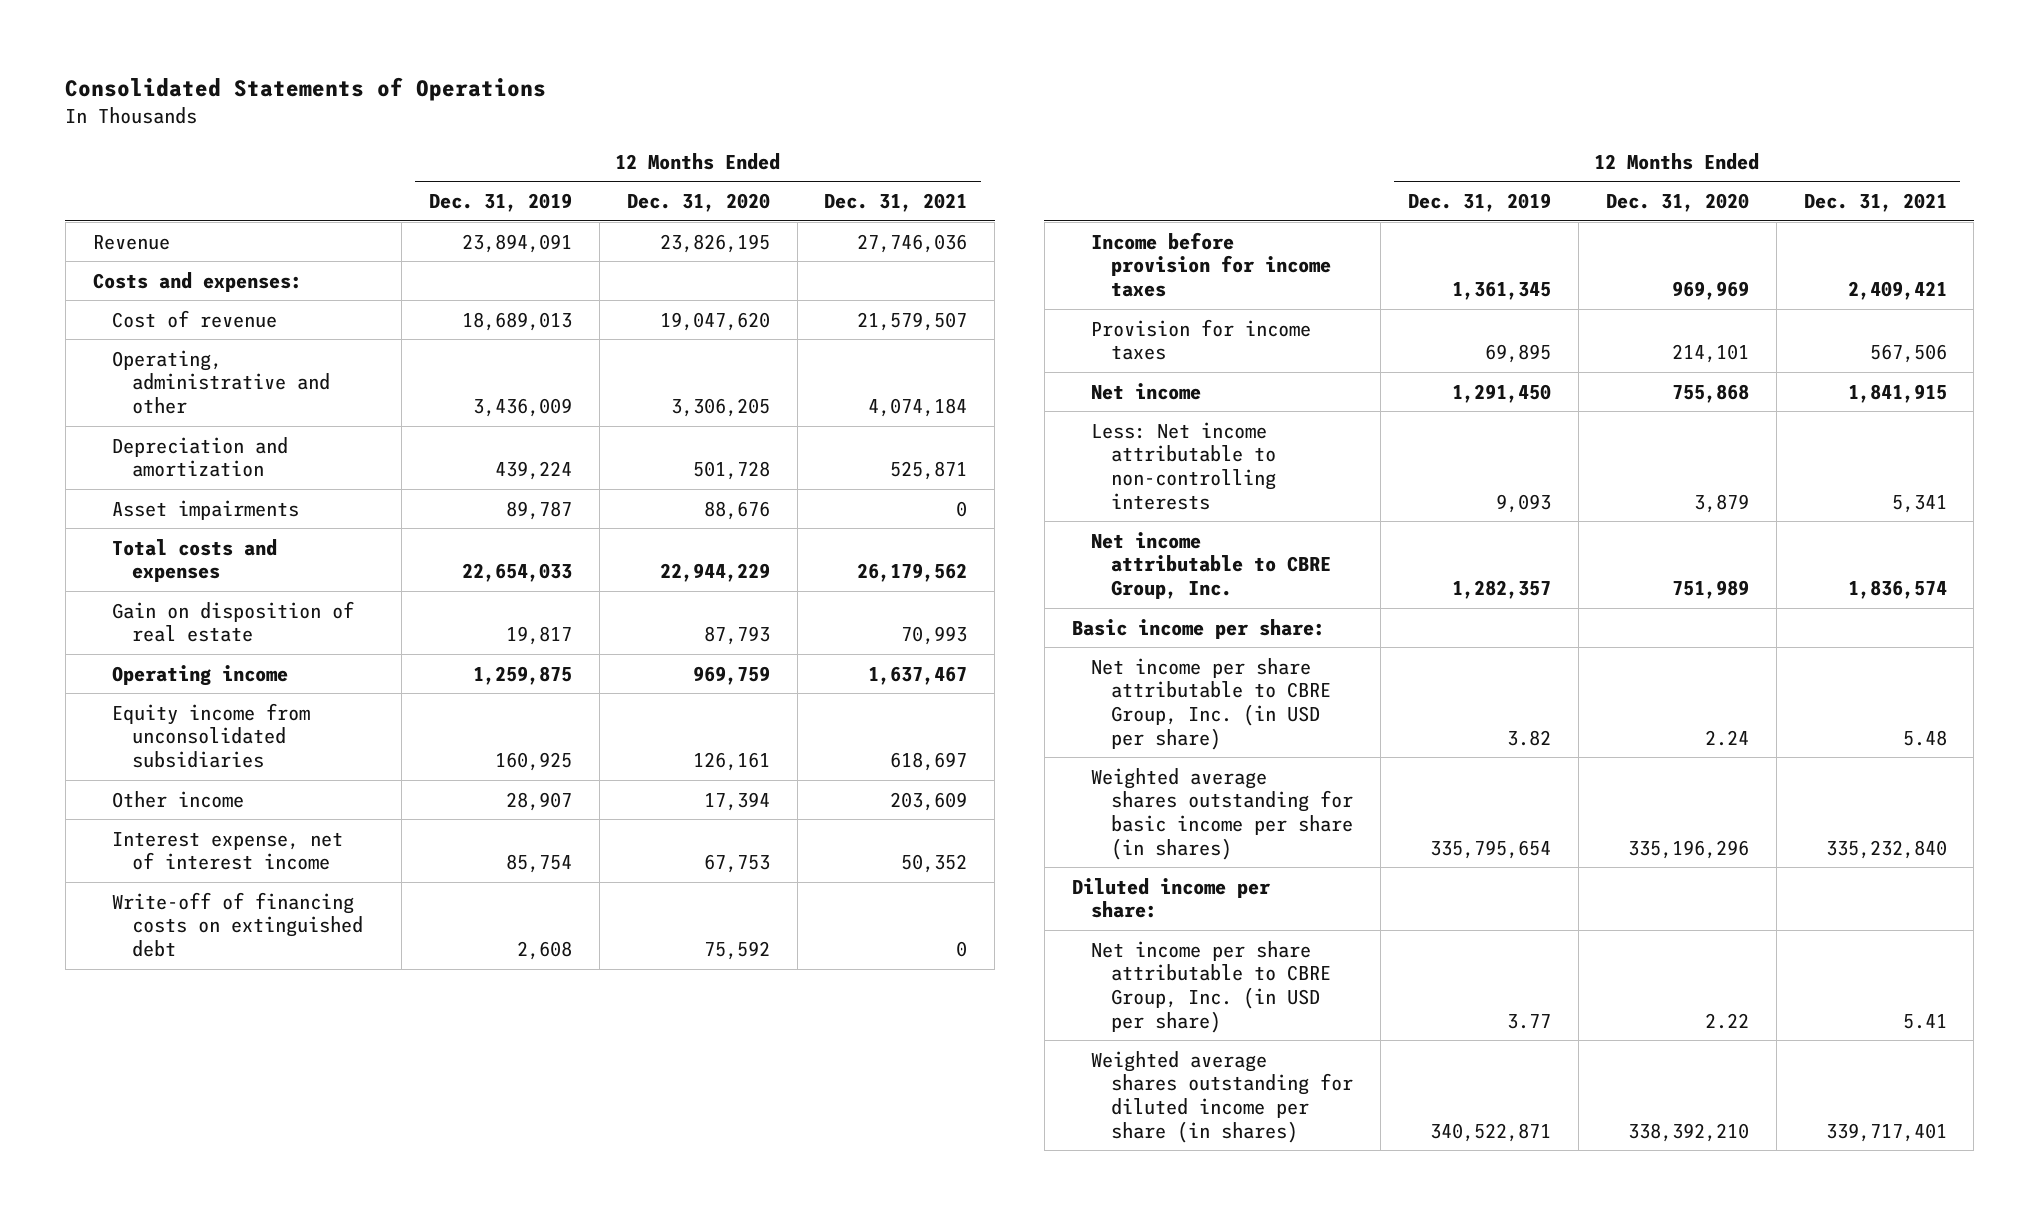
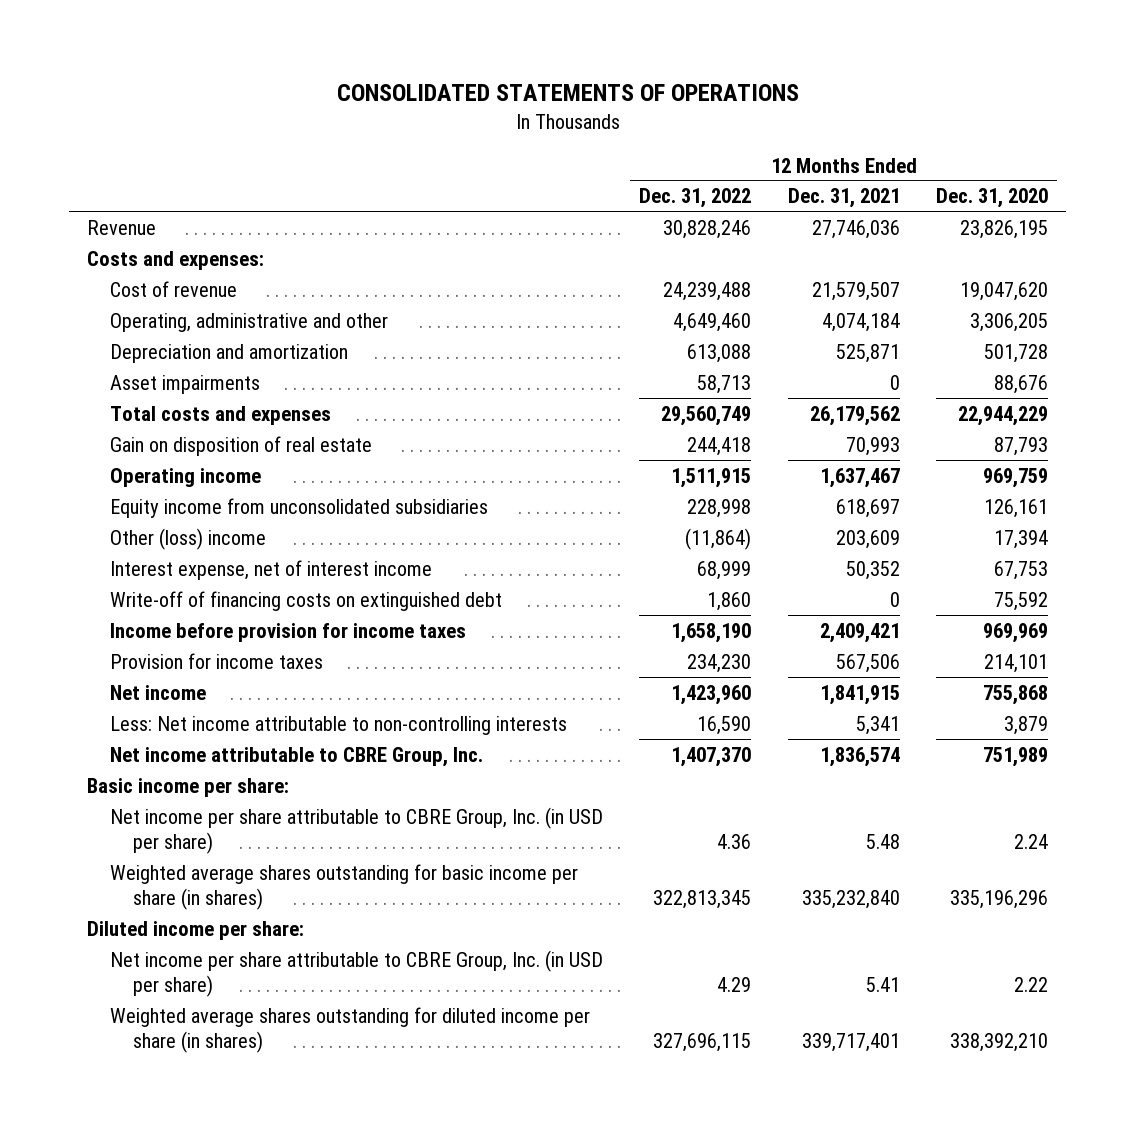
[65,76,547,101] Consolidated Statements of Operations -> [336,84,799,102] CONSOLIDATED STATEMENTS OF OPERATIONS
[428,193,572,213] Dec. 31, 2019 -> none
none -> [639,188,752,209] Dec. 31, 2022
[112,790,245,808] Other income -> [110,527,267,550] Other (loss) income

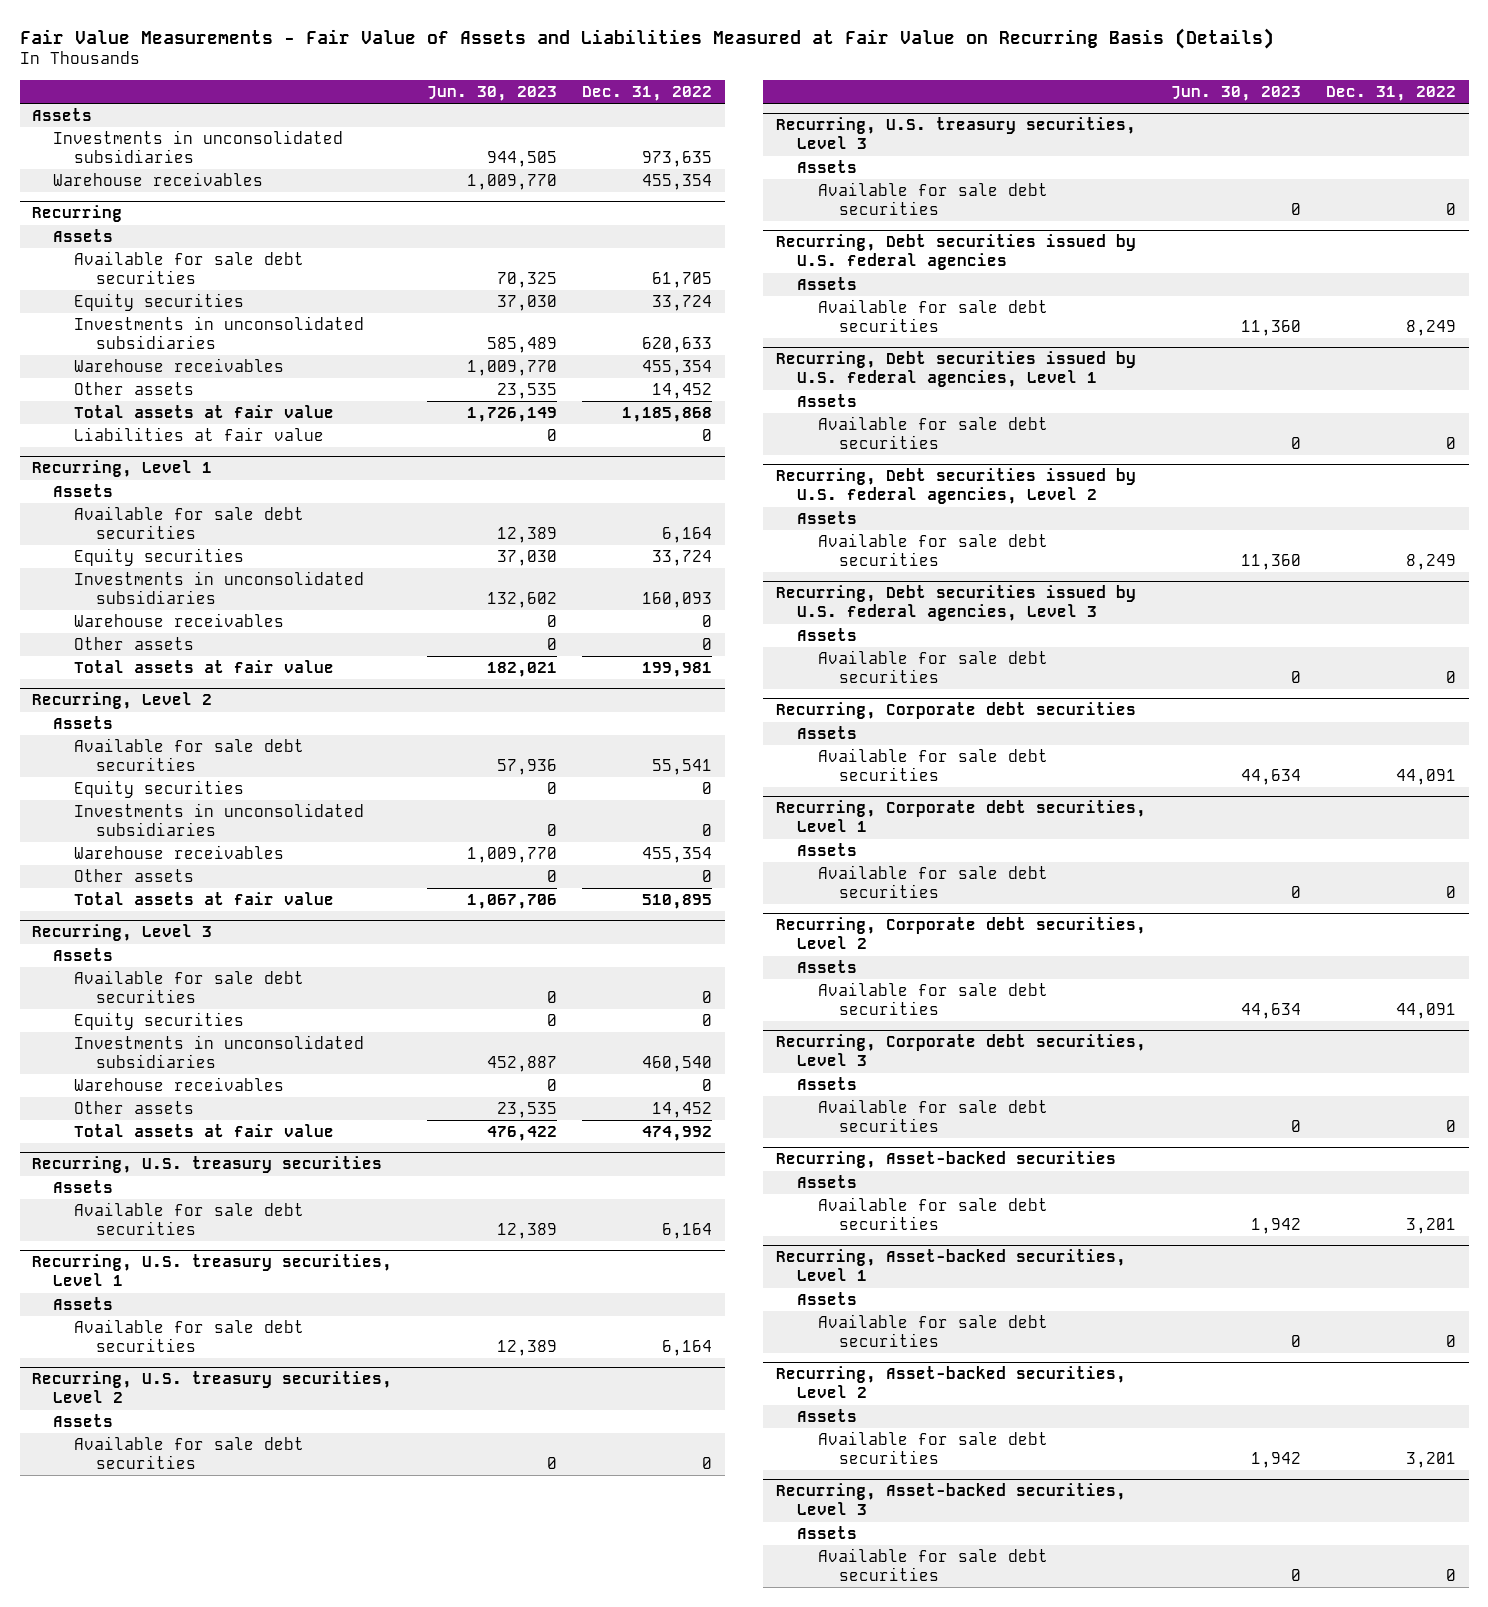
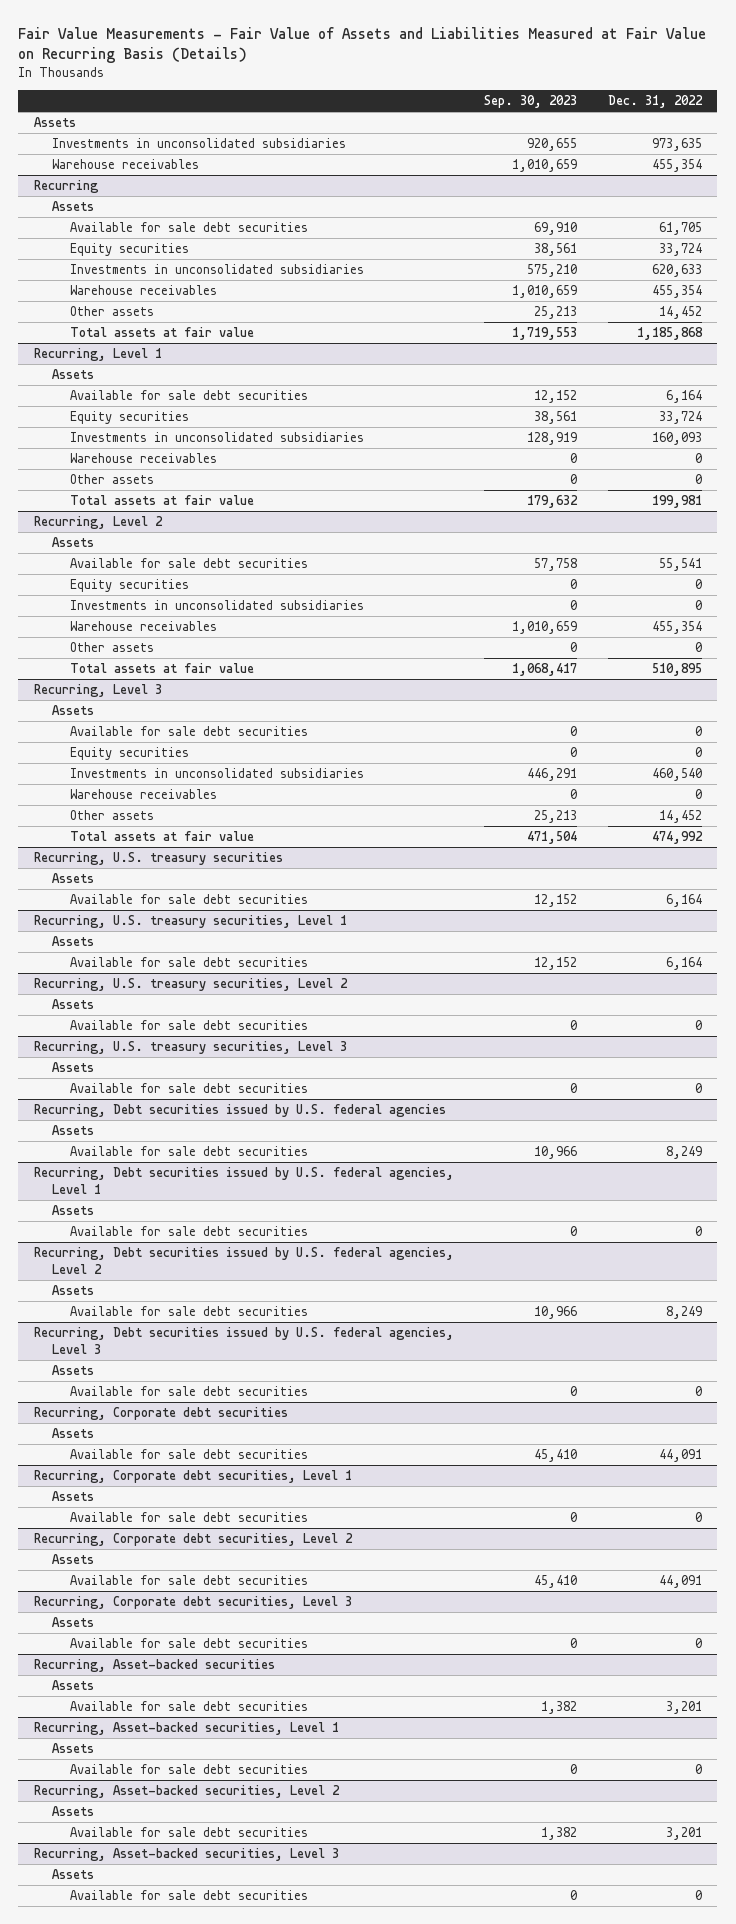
[427,85,558,101] Jun. 30, 2023 -> none
none -> [484,95,578,109] Sep. 30, 2023
[74,426,325,441] Liabilities at fair value -> none

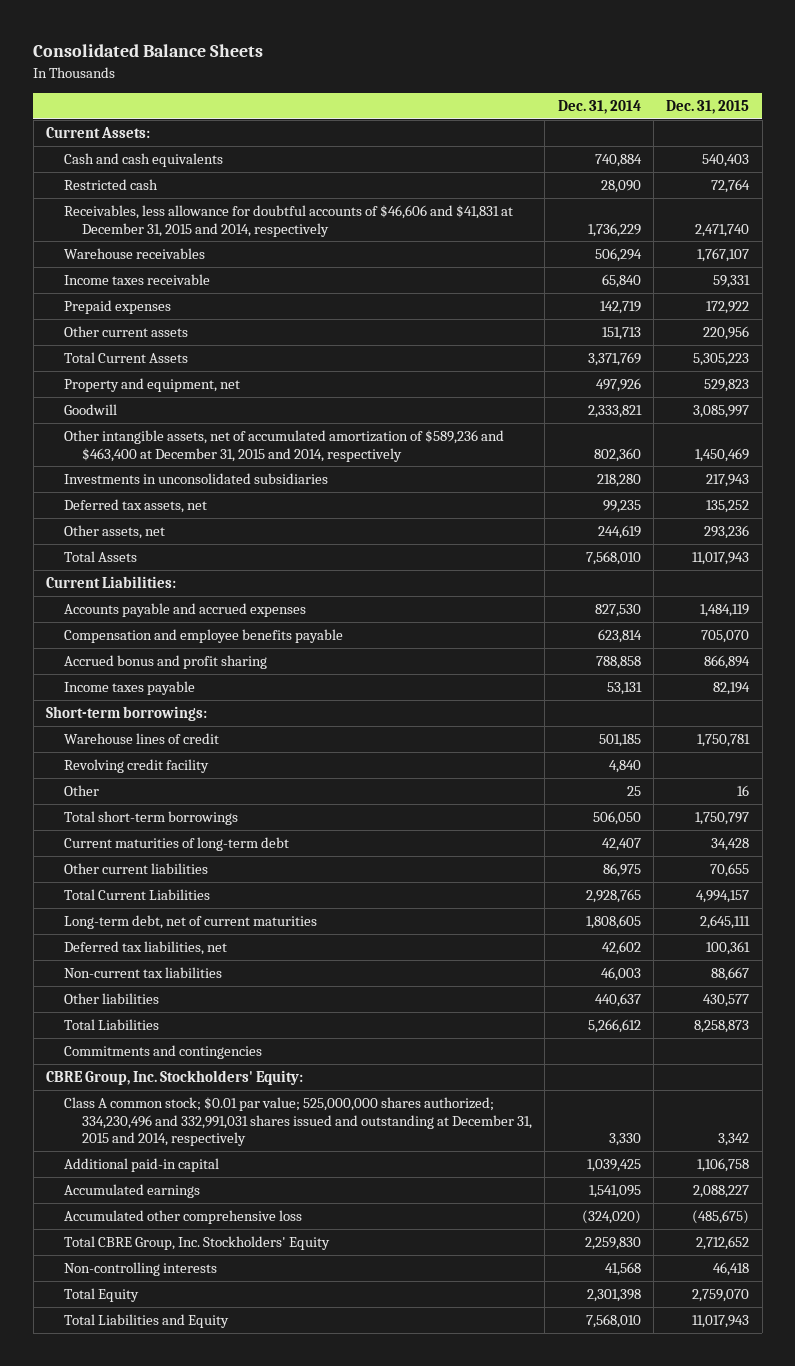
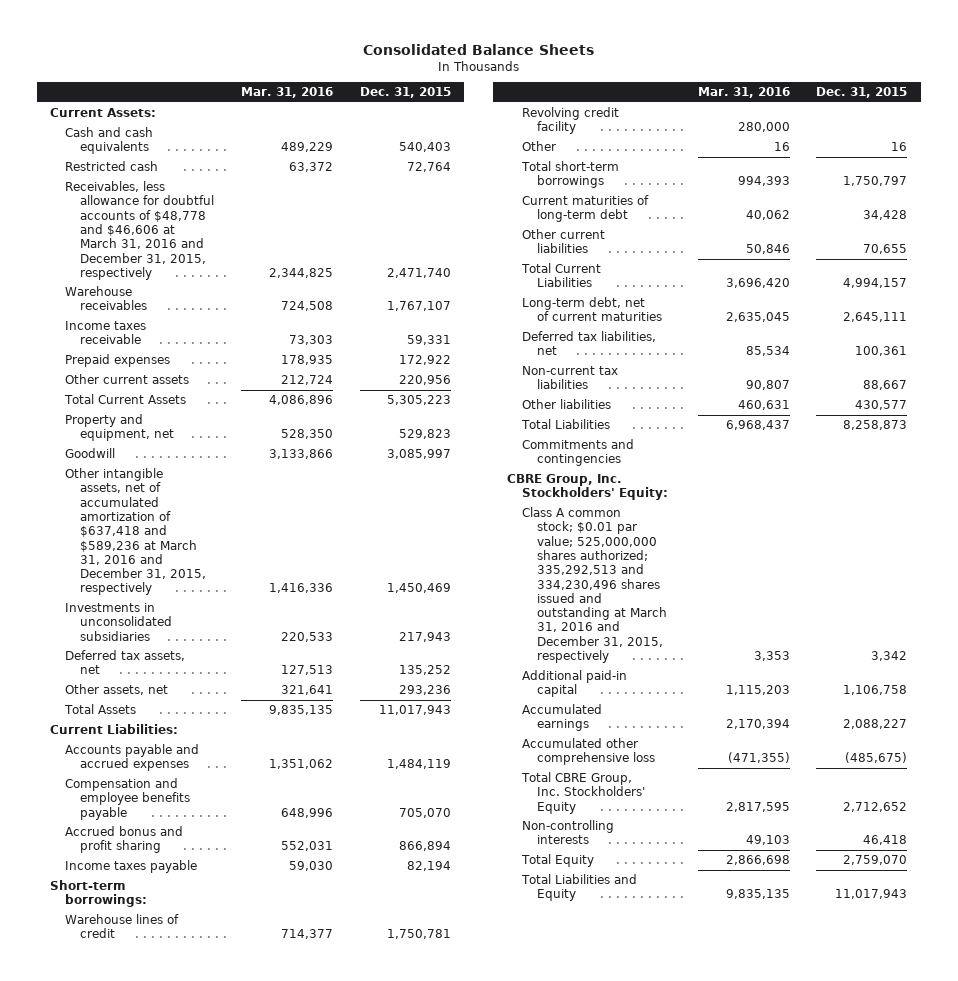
[557,99,641,114] Dec. 31, 2014 -> none
none -> [240,87,333,99] Mar. 31, 2016
[64,205,514,237] Receivables, less allowance for doubtful accounts of $46,606 and $41,831 at December 31, 2015 and 2014, respectively -> [65,181,215,280] Receivables, less allowance for doubtful accounts of $48,778 and $46,606 at March 31, 2016 and December 31, 2015, respectively
[64,430,505,462] Other intangible assets, net of accumulated amortization of $589,236 and $463,400 at December 31, 2015 and 2014, respectively -> [65,468,207,596] Other intangible assets, net of accumulated amortization of $637,418 and $589,236 at March 31, 2016 and December 31, 2015, respectively
[64,1097,533,1147] Class A common stock; $0.01 par value; 525,000,000 shares authorized; 334,230,496 and 332,991,031 shares issued and outstanding at December 31, 2015 and 2014, respectively -> [521,507,667,663] Class A common stock; $0.01 par value; 525,000,000 shares authorized; 335,292,513 and 334,230,496 shares issued and outstanding at March 31, 2016 and December 31, 2015, respectively

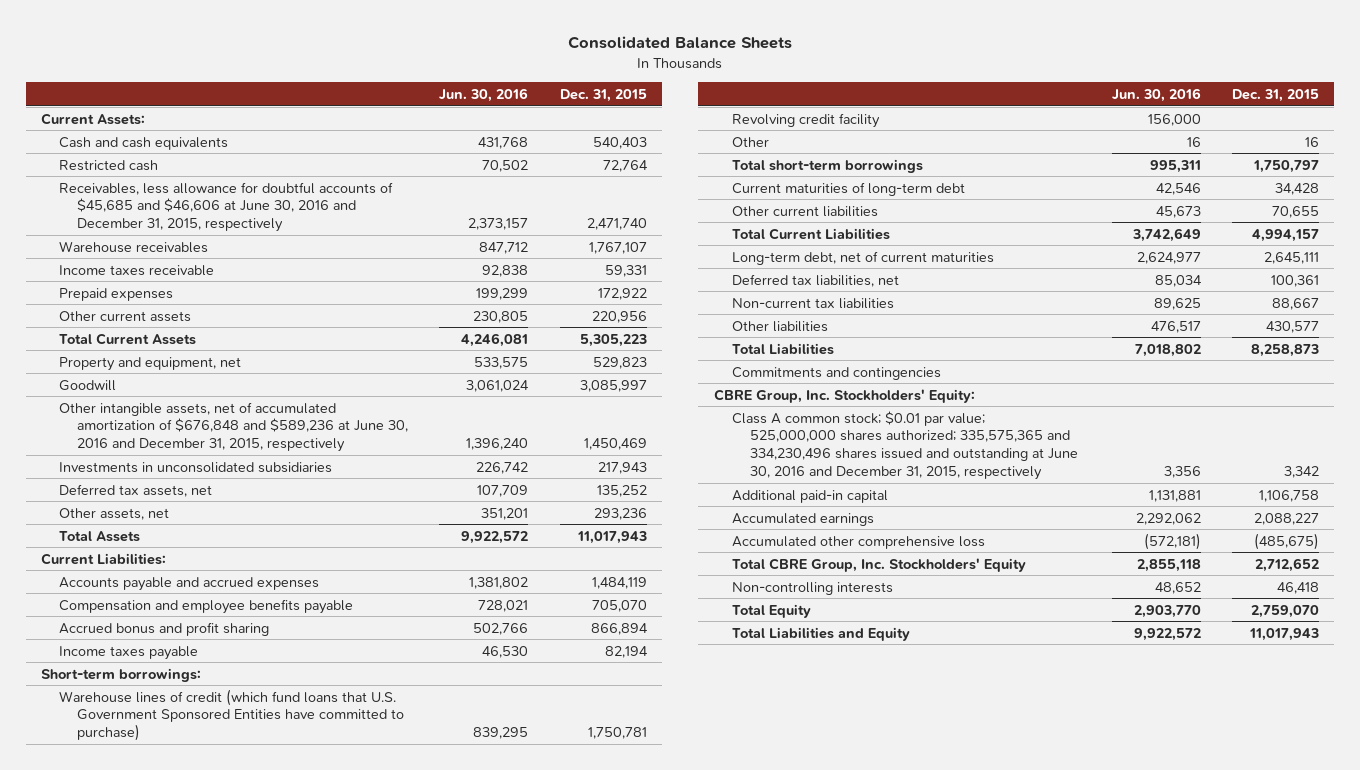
[240,87,333,99] Mar. 31, 2016 -> none
none -> [439,87,529,102] Jun. 30, 2016
[65,181,215,280] Receivables, less allowance for doubtful accounts of $48,778 and $46,606 at March 31, 2016 and December 31, 2015, respectively -> [59,181,394,233] Receivables, less allowance for doubtful accounts of $45,685 and $46,606 at June 30, 2016 and December 31, 2015, respectively
[65,468,207,596] Other intangible assets, net of accumulated amortization of $637,418 and $589,236 at March 31, 2016 and December 31, 2015, respectively -> [59,401,409,453] Other intangible assets, net of accumulated amortization of $676,848 and $589,236 at June 30, 2016 and December 31, 2015, respectively
[65,914,180,939] Warehouse lines of credit -> [59,688,405,742] Warehouse lines of credit (which fund loans that U.S. Government Sponsored Entities have committed to purchase)
[521,507,667,663] Class A common stock; $0.01 par value; 525,000,000 shares authorized; 335,292,513 and 334,230,496 shares issued and outstanding at March 31, 2016 and December 31, 2015, respectively -> [731,410,1078,481] Class A common stock; $0.01 par value; 525,000,000 shares authorized; 335,575,365 and 334,230,496 shares issued and outstanding at June 30, 2016 and December 31, 2015, respectively

